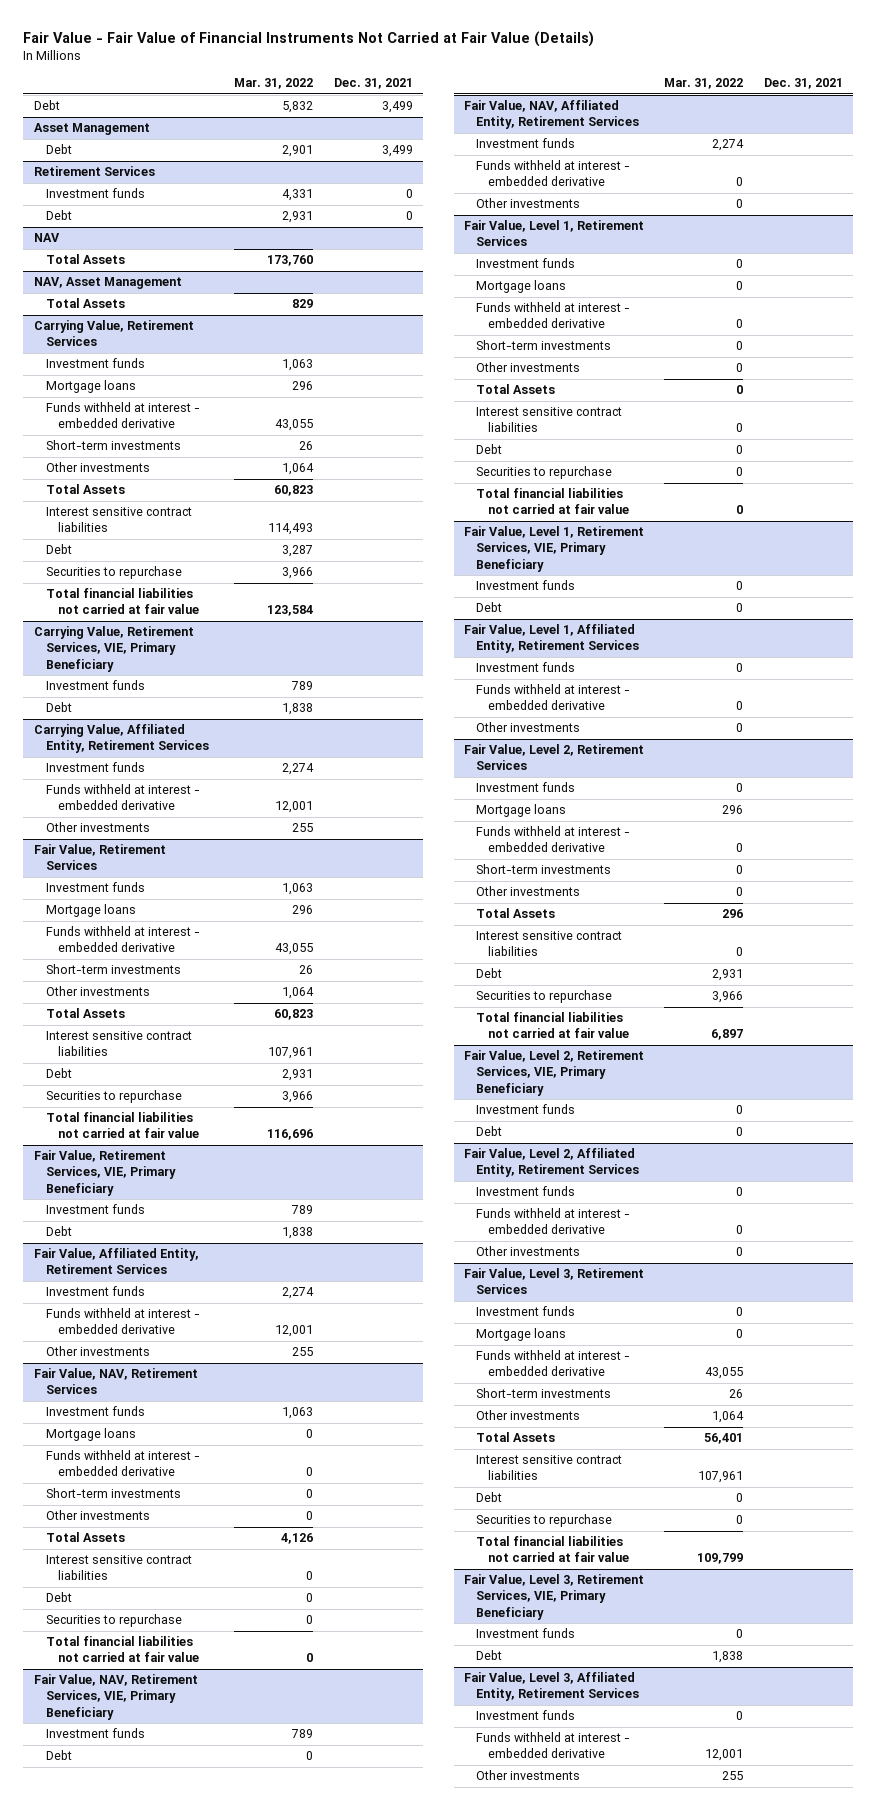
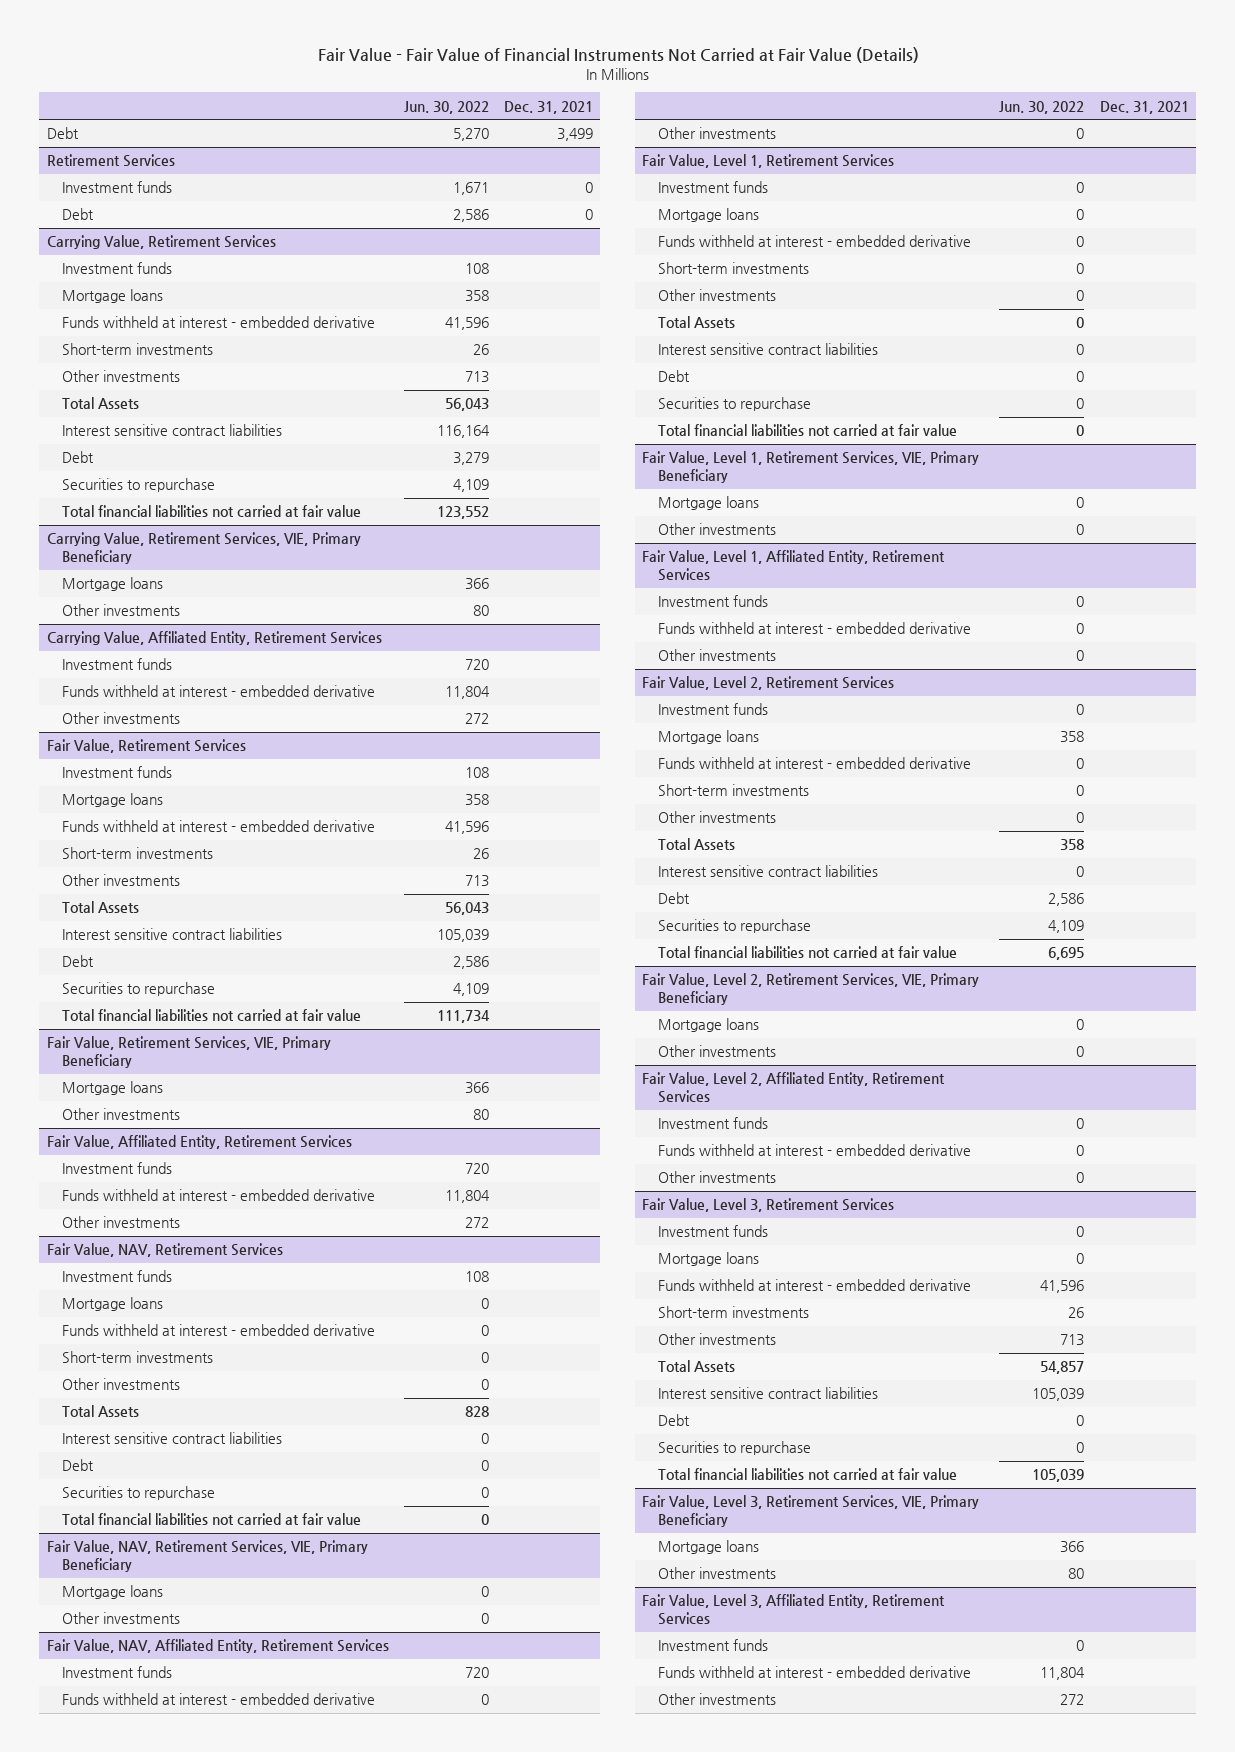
[234,78,314,90] Mar. 31, 2022 -> none
none -> [403,100,489,114] Jun. 30, 2022
[33,123,150,136] Asset Management -> none
[45,144,72,155] Debt -> none
[33,233,60,243] NAV -> none
[45,254,125,265] Total Assets -> none
[33,277,182,290] NAV, Asset Management -> none
[45,298,125,309] Total Assets -> none
[45,680,145,691] Investment funds -> none
[45,702,72,713] Debt -> none
none -> [62,577,164,592] Mortgage loans
none -> [62,604,181,617] Other investments
[45,1204,145,1215] Investment funds -> none
[45,1226,72,1237] Debt -> none
none -> [62,1081,164,1096] Mortgage loans
none -> [62,1108,181,1121] Other investments
[45,1728,145,1739] Investment funds -> none
[45,1750,72,1761] Debt -> none
none -> [62,1585,164,1600] Mortgage loans
none -> [62,1612,181,1625] Other investments
[476,580,576,591] Investment funds -> none
[476,602,503,613] Debt -> none
none -> [657,496,759,511] Mortgage loans
none -> [657,523,776,536] Other investments
[476,1104,576,1115] Investment funds -> none
[476,1126,503,1137] Debt -> none
none -> [657,1018,759,1033] Mortgage loans
none -> [657,1045,776,1058] Other investments
[476,1628,576,1639] Investment funds -> none
[476,1650,503,1661] Debt -> none
none -> [657,1540,759,1555] Mortgage loans
none -> [657,1567,776,1580] Other investments

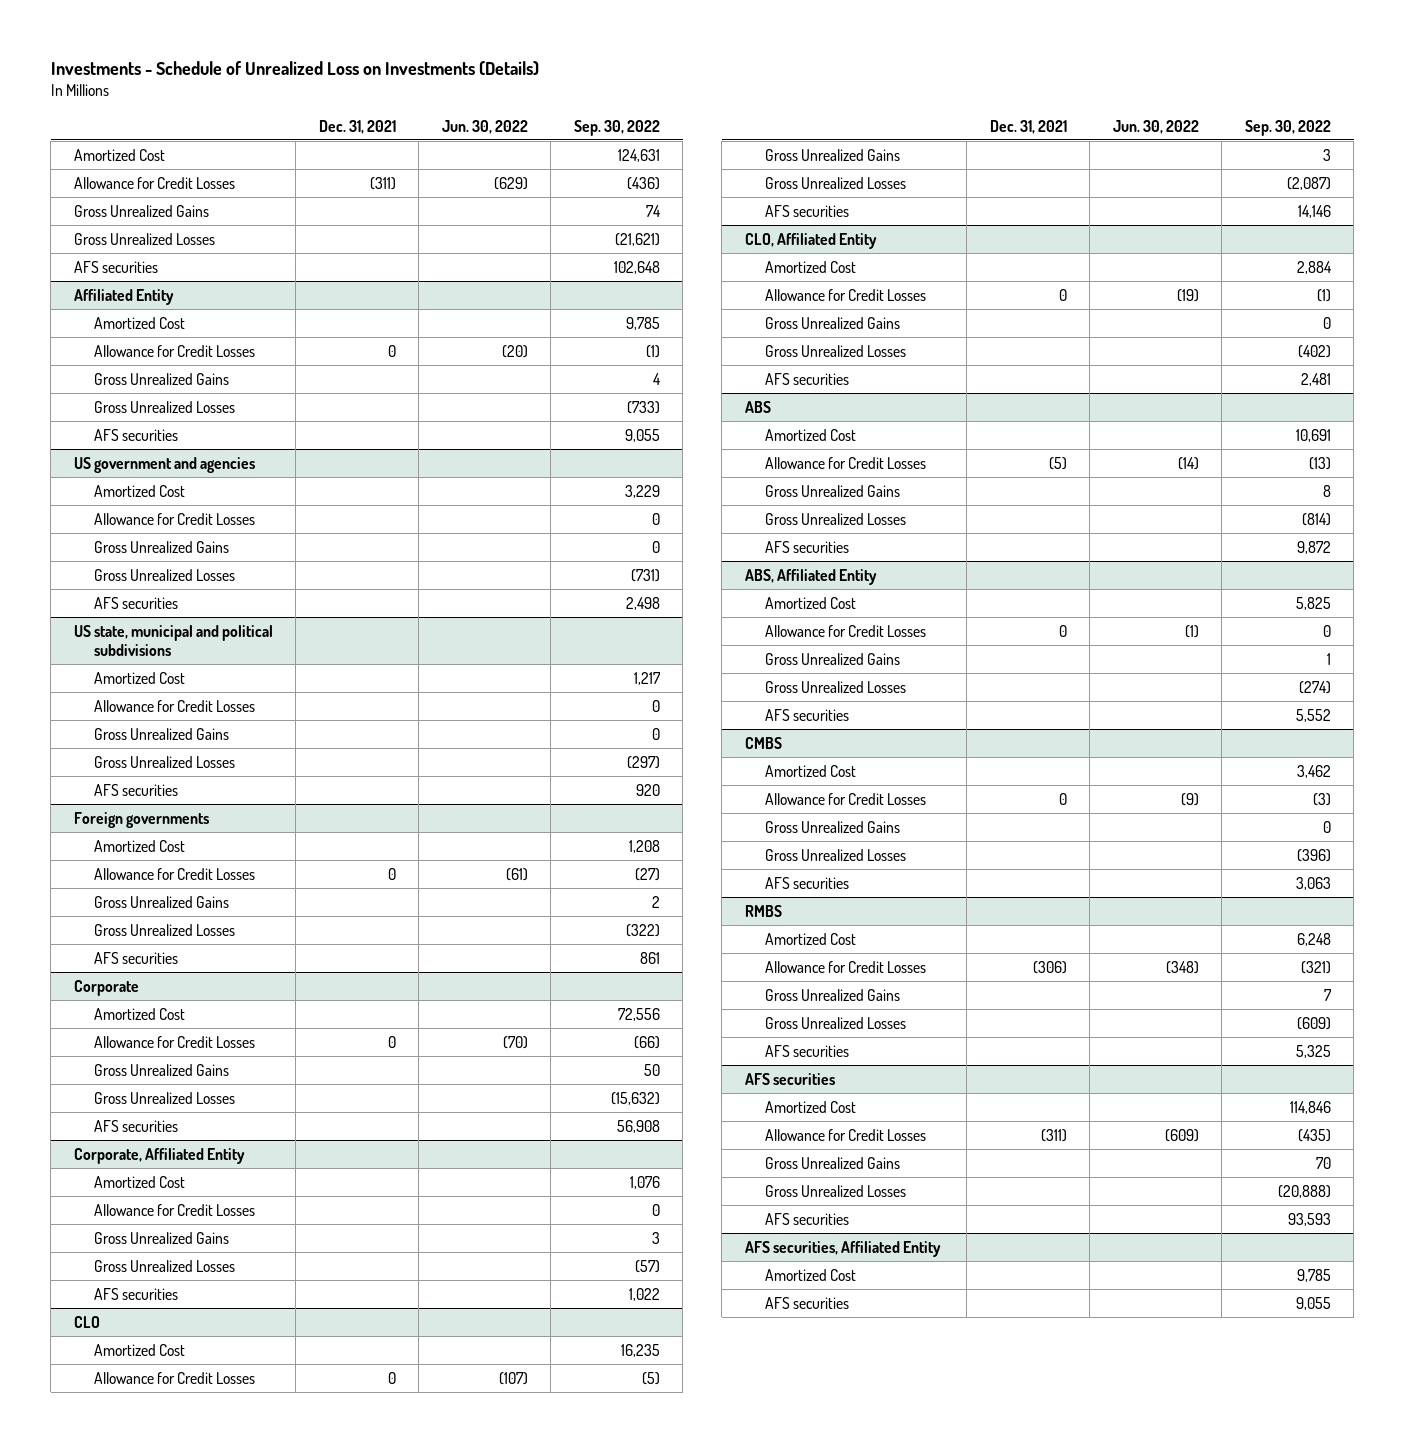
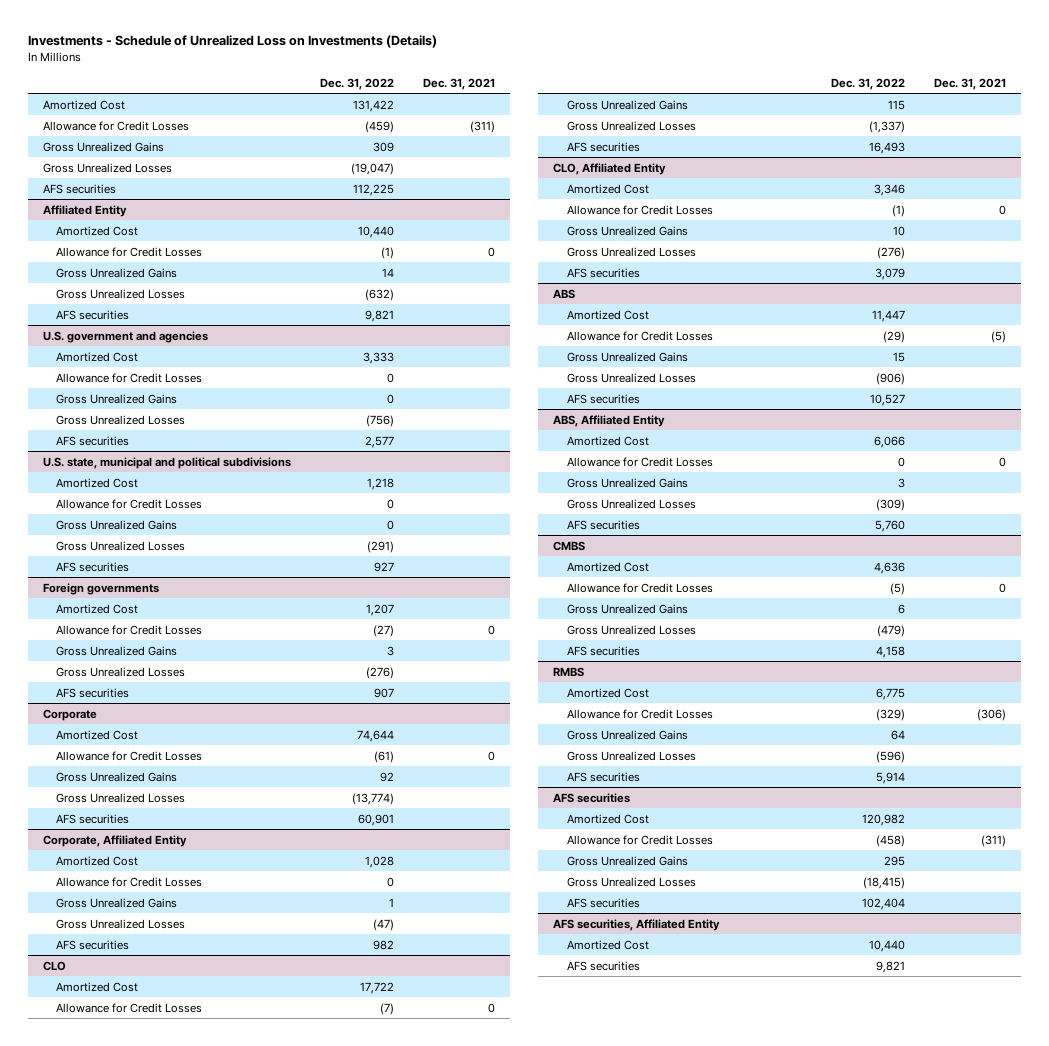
[441,119,528,134] Jun. 30, 2022 -> none
[573,119,660,136] Sep. 30, 2022 -> none
none -> [320,77,395,90] Dec. 31, 2022
[73,456,255,473] US government and agencies -> [42,330,208,343] U.S. government and agencies
[73,624,273,657] US state, municipal and political subdivisions -> [42,456,291,469] U.S. state, municipal and political subdivisions

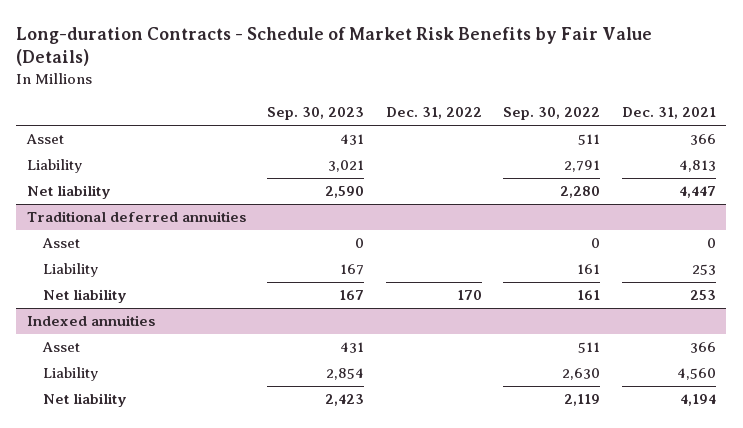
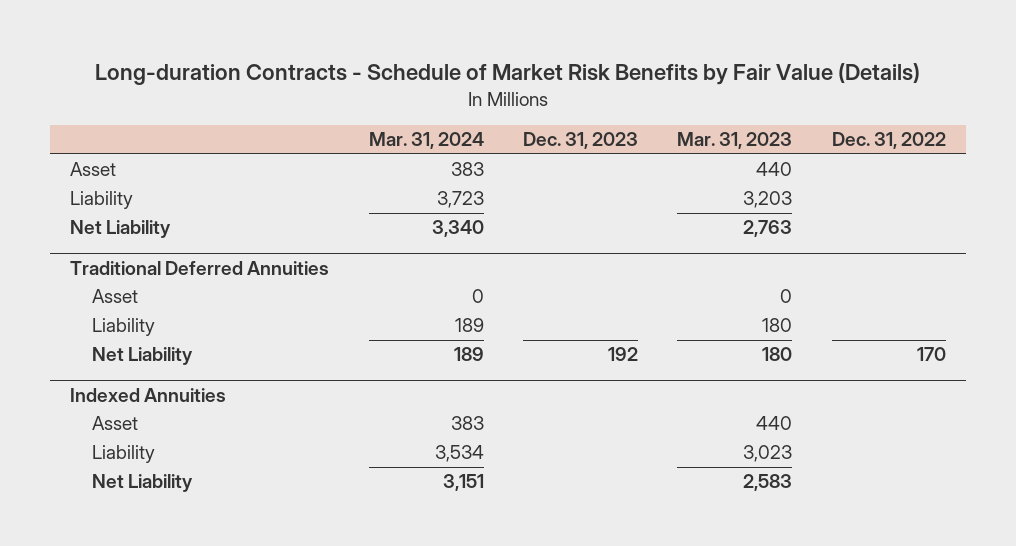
[267,107,365,121] Sep. 30, 2023 -> none
[503,107,601,121] Sep. 30, 2022 -> none
[621,107,716,120] Dec. 31, 2021 -> none
none -> [368,132,484,150] Mar. 31, 2024
none -> [523,132,639,150] Dec. 31, 2023
none -> [677,132,793,150] Mar. 31, 2023
[26,185,111,200] Net liability -> [70,220,172,239] Net Liability
[26,211,246,223] Traditional deferred annuities -> [70,260,330,275] Traditional Deferred Annuities
[42,289,127,304] Net liability -> [92,347,194,366] Net Liability
[26,315,155,327] Indexed annuities -> [70,387,227,402] Indexed Annuities
[42,393,127,408] Net liability -> [92,474,194,493] Net Liability

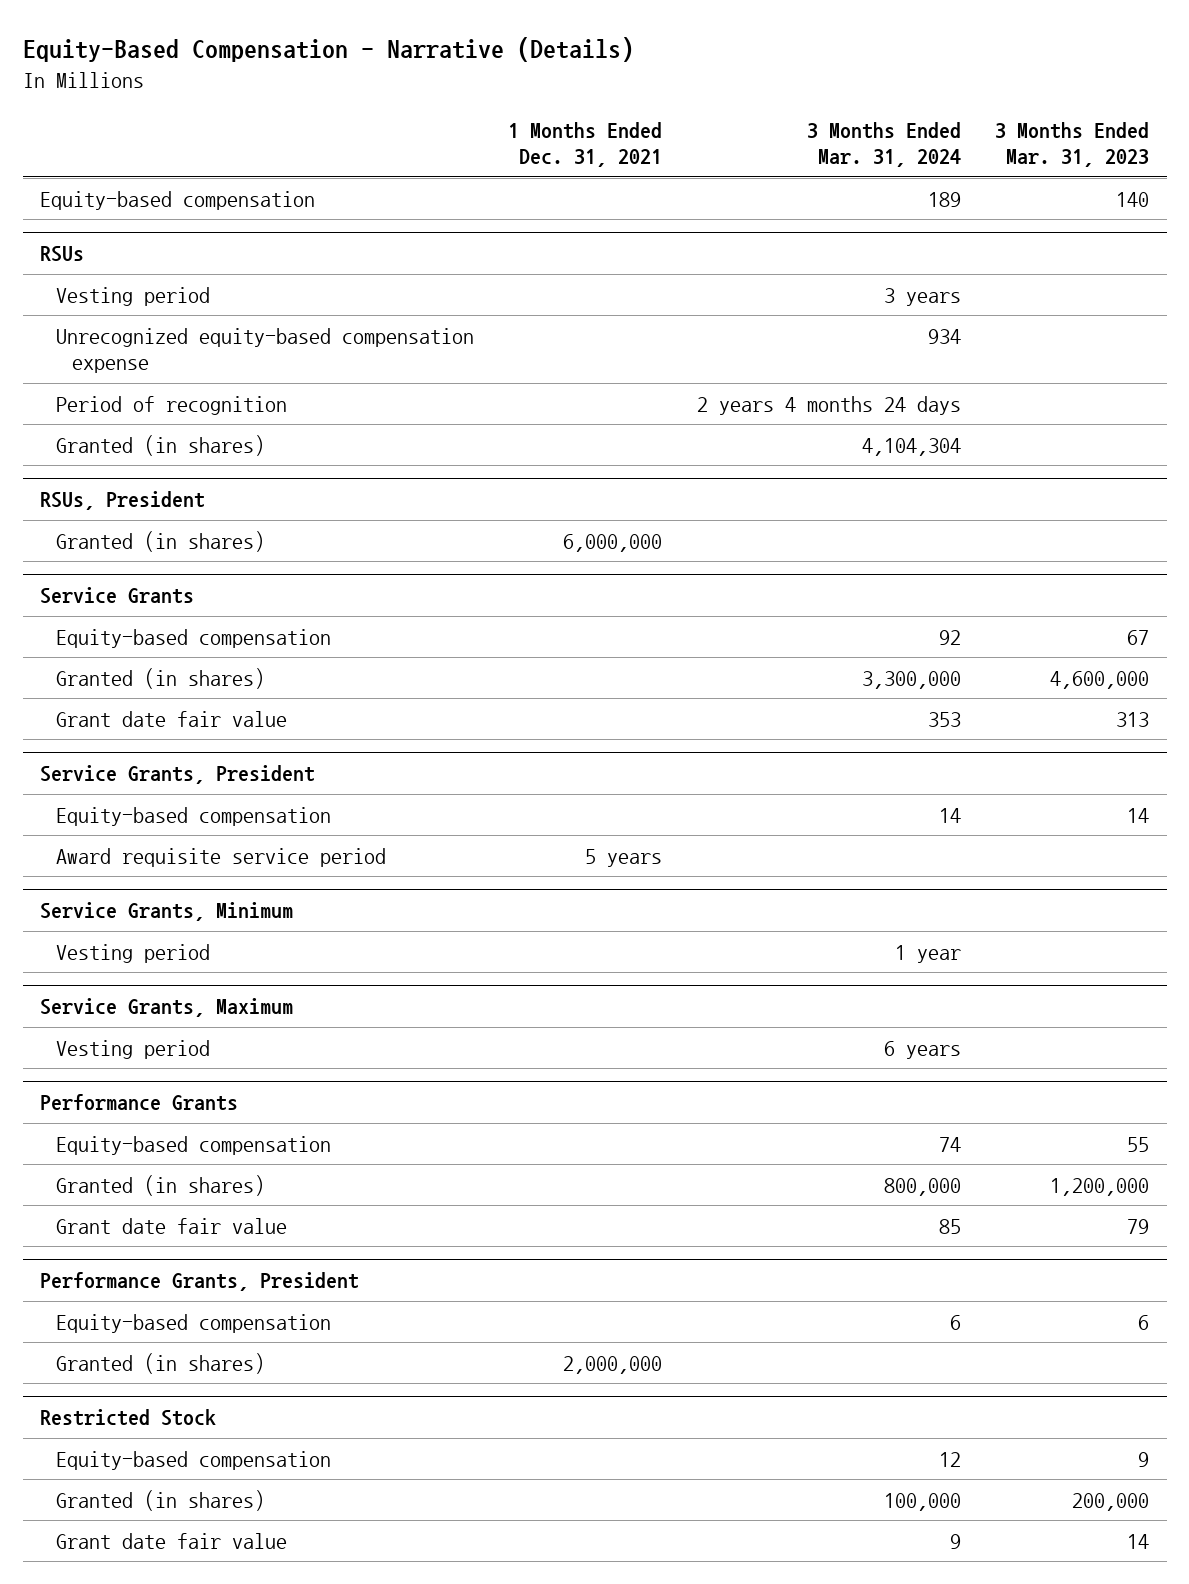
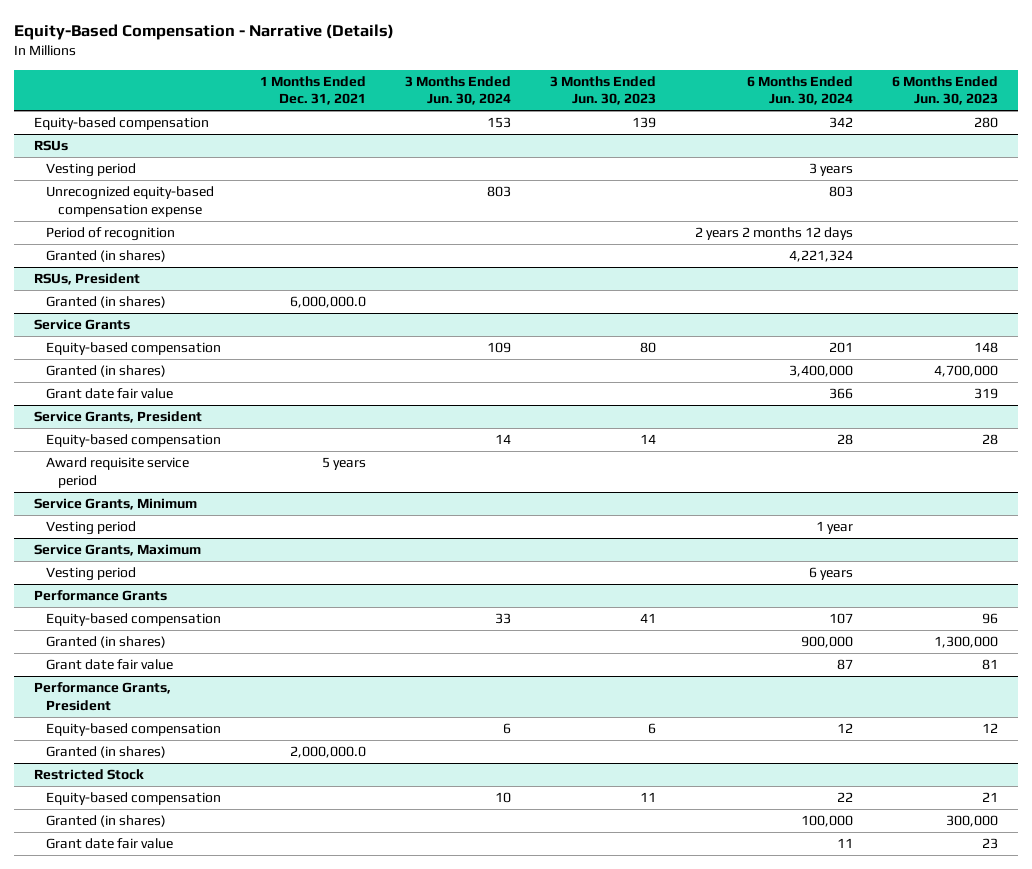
[806,121,961,168] 3 Months Ended Mar. 31, 2024 -> none
[995,121,1150,168] 3 Months Ended Mar. 31, 2023 -> none
none -> [404,75,511,106] 3 Months Ended Jun. 30, 2024
none -> [549,75,656,106] 3 Months Ended Jun. 30, 2023
none -> [747,75,854,106] 6 Months Ended Jun. 30, 2024
none -> [892,75,999,106] 6 Months Ended Jun. 30, 2023
[563,533,663,552] 6,000,000 -> [289,296,366,309] 6,000,000.0
[563,1355,663,1374] 2,000,000 -> [289,746,366,759] 2,000,000.0

